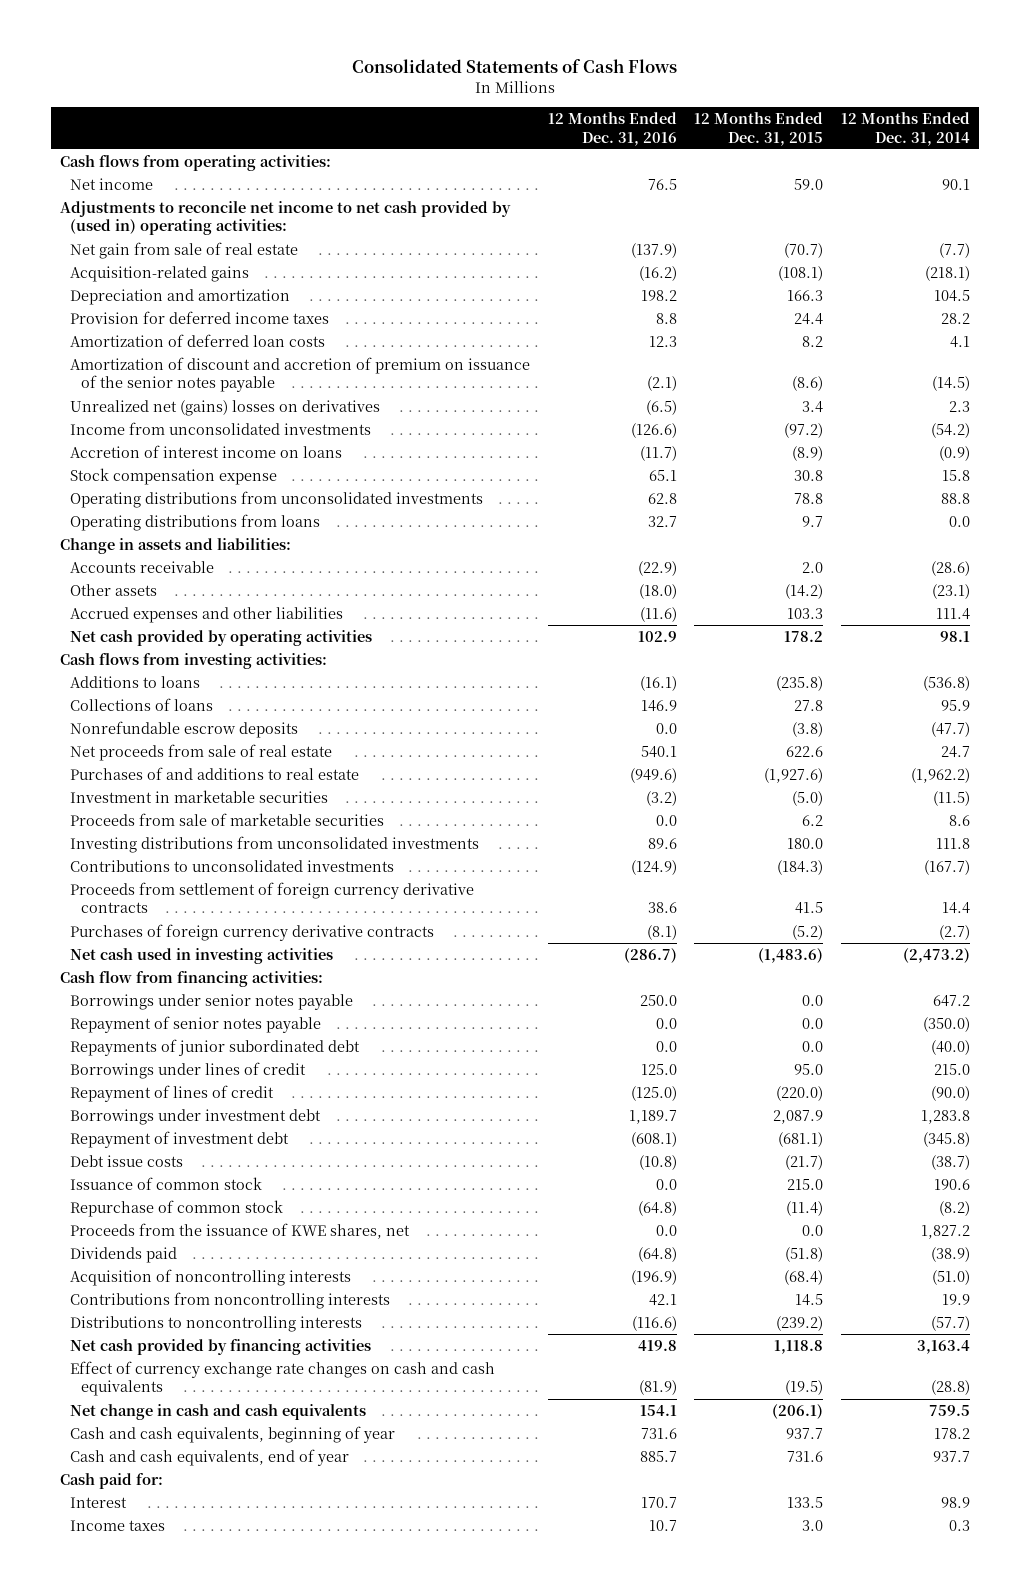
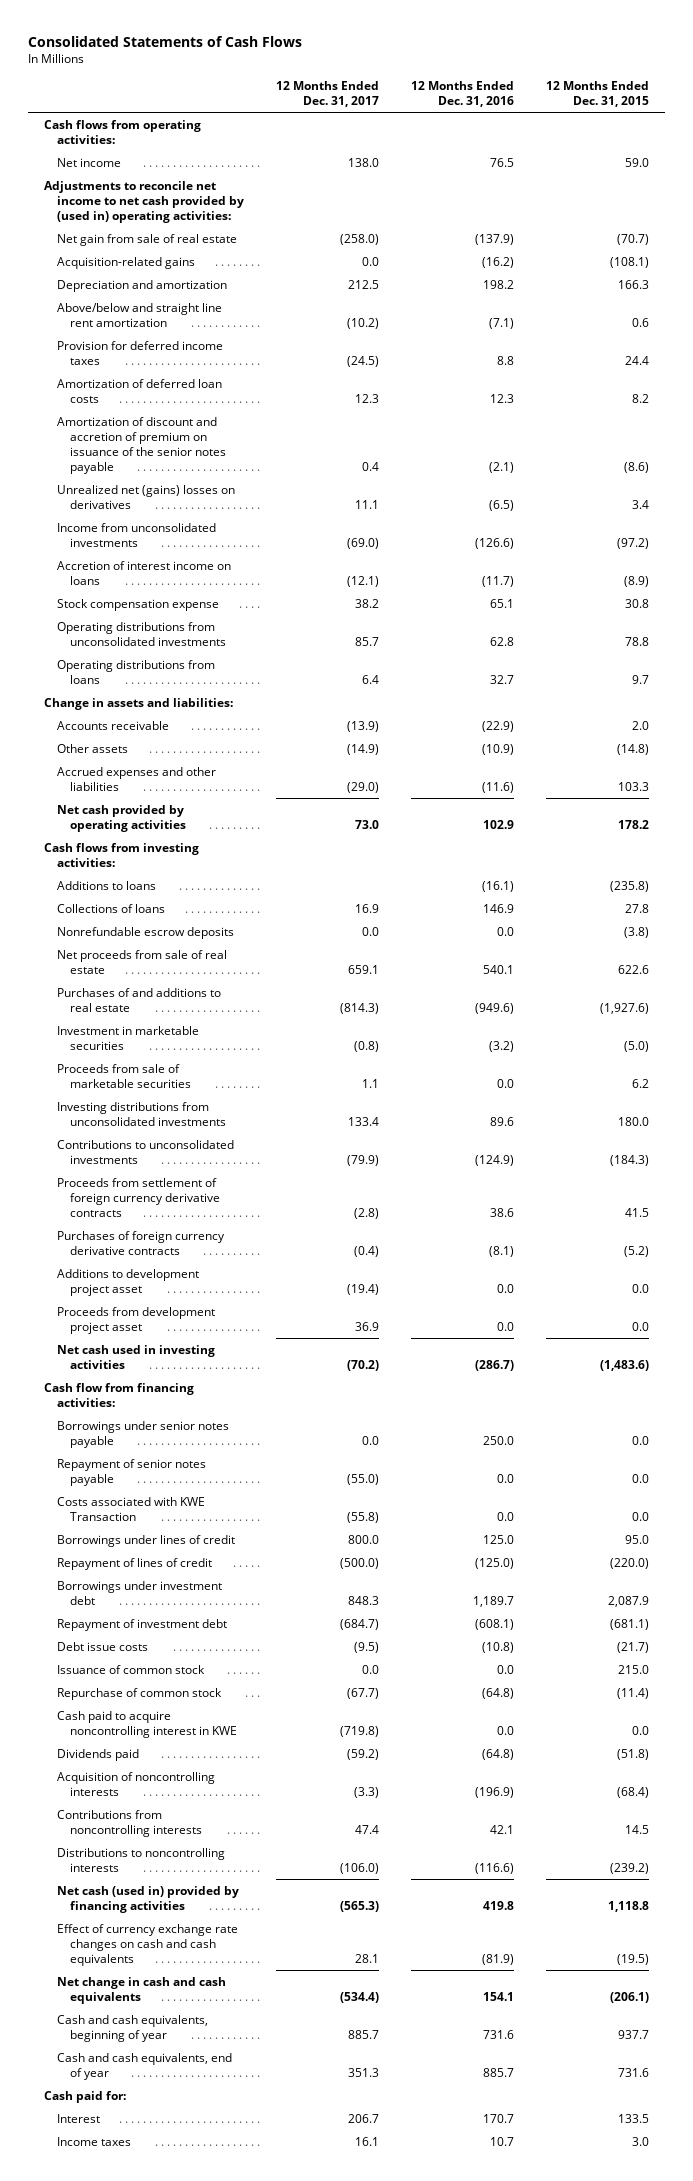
[840,112,970,146] 12 Months Ended Dec. 31, 2014 -> none
none -> [276,81,380,108] 12 Months Ended Dec. 31, 2017
none -> [57,302,223,327] Above/below and straight line rent amortization
[638,583,677,599] (18.0) -> [482,743,515,755] (10.9)
[785,583,824,599] (14.2) -> [617,743,650,755] (14.8)
none -> [57,1268,200,1296] Additions to development project asset
none -> [57,1306,216,1334] Proceeds from development project asset
[70,1038,361,1056] Repayments of junior subordinated debt -> none
none -> [57,1496,206,1521] Costs associated with KWE Transaction
[70,1222,411,1239] Proceeds from the issuance of KWE shares, net -> none
none -> [57,1710,238,1738] Cash paid to acquire noncontrolling interest in KWE
[70,1338,372,1355] Net cash provided by financing activities -> [57,1885,240,1913] Net cash (used in) provided by financing activities

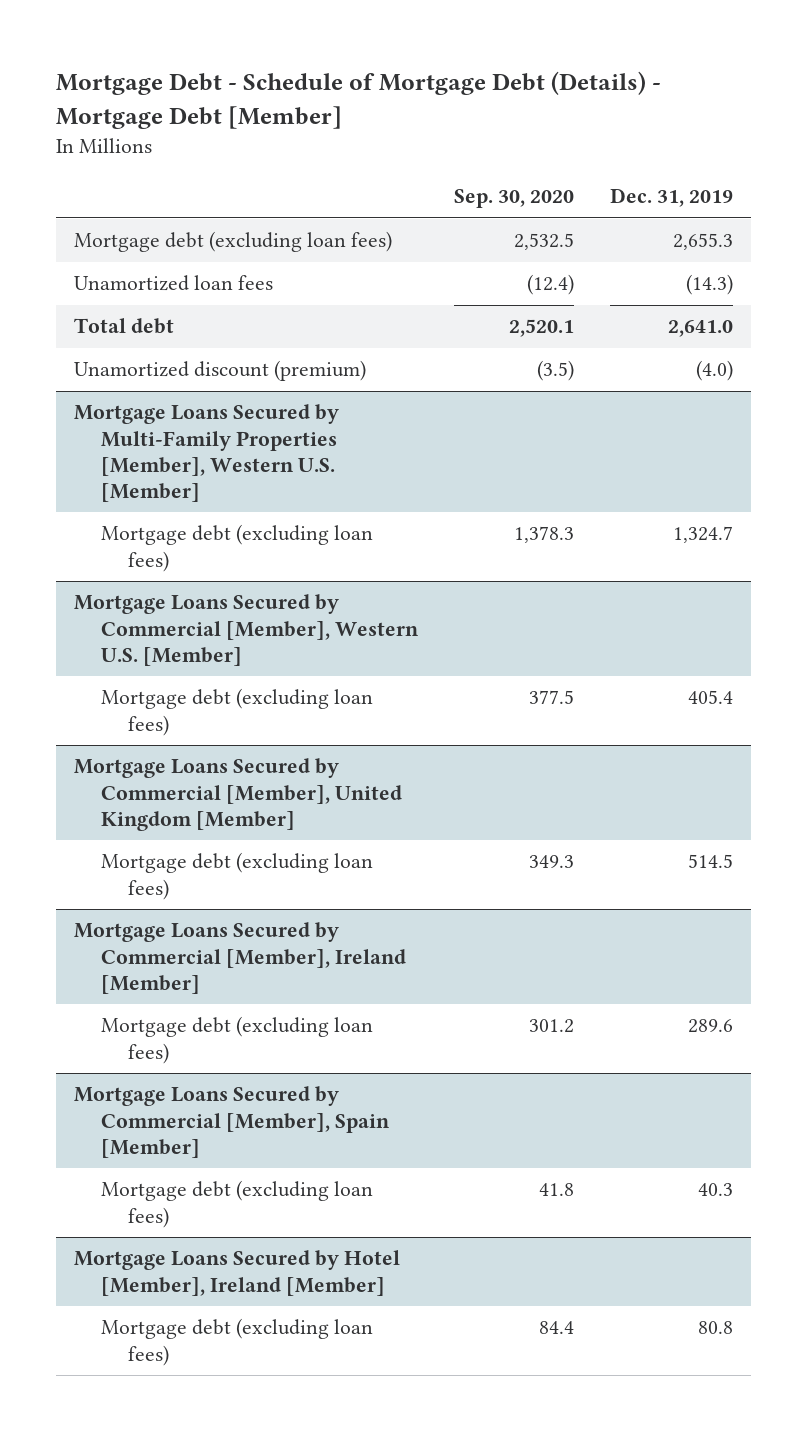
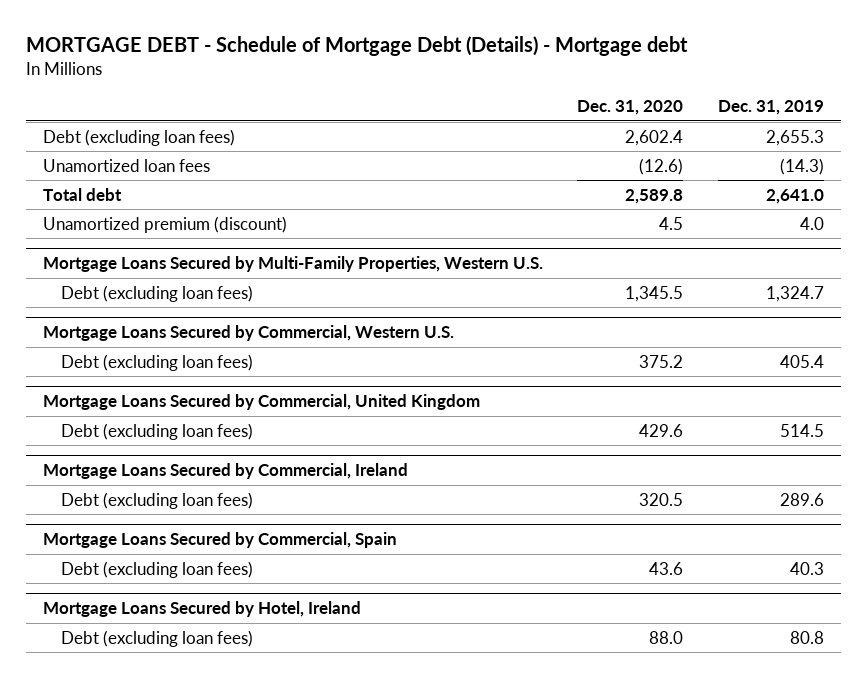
[56,70,662,129] Mortgage Debt - Schedule of Mortgage Debt (Details) - Mortgage Debt [Member] -> [25,35,688,56] MORTGAGE DEBT - Schedule of Mortgage Debt (Details) - Mortgage debt
[453,189,574,209] Sep. 30, 2020 -> none
none -> [577,100,684,116] Dec. 31, 2020
[74,231,393,253] Mortgage debt (excluding loan fees) -> [42,128,235,146] Debt (excluding loan fees)
[74,360,367,382] Unamortized discount (premium) -> [42,215,287,233] Unamortized premium (discount)
[695,360,733,382] (4.0) -> [799,216,824,230] 4.0
[74,404,340,502] Mortgage Loans Secured by Multi-Family Properties [Member], Western U.S. [Member] -> [42,256,543,273] Mortgage Loans Secured by Multi-Family Properties, Western U.S.
[100,524,373,572] Mortgage debt (excluding loan fees) -> [60,284,253,302] Debt (excluding loan fees)
[74,594,419,666] Mortgage Loans Secured by Commercial [Member], Western U.S. [Member] -> [42,325,454,342] Mortgage Loans Secured by Commercial, Western U.S.
[100,688,373,736] Mortgage debt (excluding loan fees) -> [60,353,253,371] Debt (excluding loan fees)
[74,758,402,831] Mortgage Loans Secured by Commercial [Member], United Kingdom [Member] -> [42,394,480,411] Mortgage Loans Secured by Commercial, United Kingdom
[100,852,373,900] Mortgage debt (excluding loan fees) -> [60,422,253,440] Debt (excluding loan fees)
[74,922,406,994] Mortgage Loans Secured by Commercial [Member], Ireland [Member] -> [42,463,408,480] Mortgage Loans Secured by Commercial, Ireland
[100,1016,373,1064] Mortgage debt (excluding loan fees) -> [60,491,253,509] Debt (excluding loan fees)
[74,1086,390,1158] Mortgage Loans Secured by Commercial [Member], Spain [Member] -> [42,532,397,549] Mortgage Loans Secured by Commercial, Spain
[100,1180,373,1228] Mortgage debt (excluding loan fees) -> [60,560,253,578] Debt (excluding loan fees)
[74,1250,401,1296] Mortgage Loans Secured by Hotel [Member], Ireland [Member] -> [42,601,361,618] Mortgage Loans Secured by Hotel, Ireland
[100,1318,373,1366] Mortgage debt (excluding loan fees) -> [60,629,253,647] Debt (excluding loan fees)

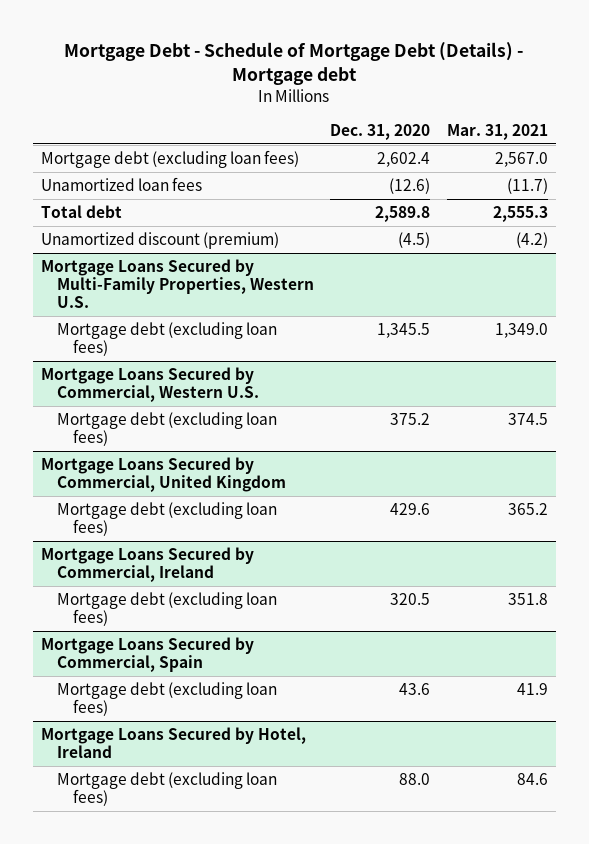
[25,35,688,56] MORTGAGE DEBT - Schedule of Mortgage Debt (Details) - Mortgage debt -> [64,41,524,85] Mortgage Debt - Schedule of Mortgage Debt (Details) - Mortgage debt
[717,100,824,116] Dec. 31, 2019 -> none
none -> [446,124,548,141] Mar. 31, 2021
[42,128,235,146] Debt (excluding loan fees) -> [41,150,300,169] Mortgage debt (excluding loan fees)
[42,215,287,233] Unamortized premium (discount) -> [41,232,280,250] Unamortized discount (premium)
[659,216,684,230] 4.5 -> [398,232,431,249] (4.5)
[60,284,253,302] Debt (excluding loan fees) -> [57,322,278,357] Mortgage debt (excluding loan fees)
[60,353,253,371] Debt (excluding loan fees) -> [57,412,278,447] Mortgage debt (excluding loan fees)
[60,422,253,440] Debt (excluding loan fees) -> [57,502,278,537] Mortgage debt (excluding loan fees)
[60,491,253,509] Debt (excluding loan fees) -> [57,592,278,627] Mortgage debt (excluding loan fees)
[60,560,253,578] Debt (excluding loan fees) -> [57,682,278,717] Mortgage debt (excluding loan fees)
[60,629,253,647] Debt (excluding loan fees) -> [57,772,278,807] Mortgage debt (excluding loan fees)

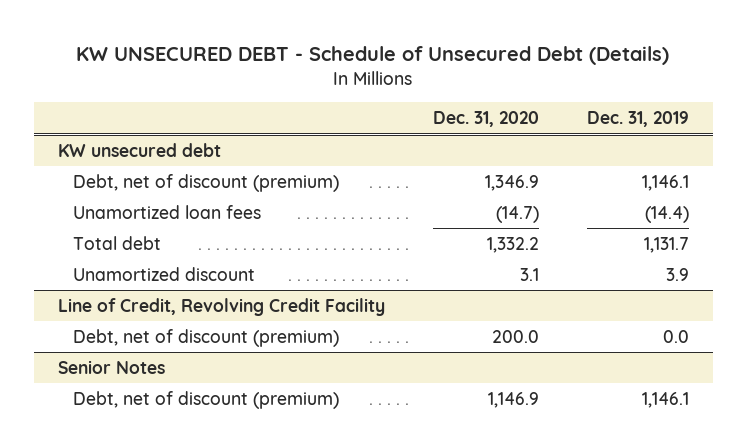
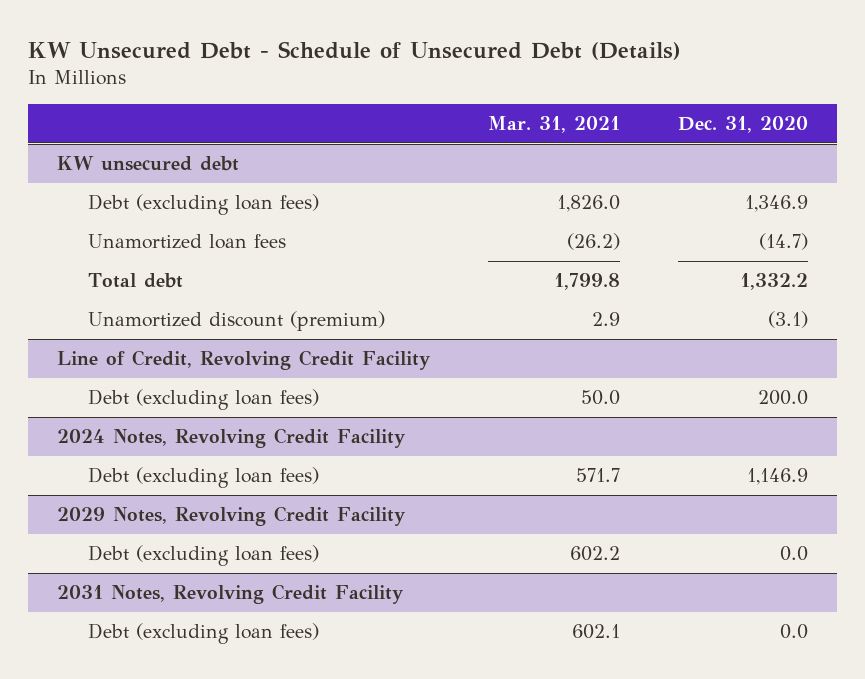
[76,45,670,65] KW UNSECURED DEBT - Schedule of Unsecured Debt (Details) -> [27,41,681,61] KW Unsecured Debt - Schedule of Unsecured Debt (Details)
[586,111,689,128] Dec. 31, 2019 -> none
none -> [487,116,620,134] Mar. 31, 2021
[72,173,339,192] Debt, net of discount (premium) -> [87,194,319,216] Debt (excluding loan fees)
[72,266,255,281] Unamortized discount -> [87,311,385,332] Unamortized discount (premium)
[519,267,539,281] 3.1 -> [768,311,809,329] (3.1)
[57,359,165,374] Senior Notes -> none
[72,328,339,347] Debt, net of discount (premium) -> [87,389,319,411] Debt (excluding loan fees)
none -> [56,428,406,449] 2024 Notes, Revolving Credit Facility
[72,390,339,409] Debt, net of discount (premium) -> [87,467,319,489] Debt (excluding loan fees)
none -> [56,506,406,527] 2029 Notes, Revolving Credit Facility
none -> [87,545,319,567] Debt (excluding loan fees)
none -> [56,584,404,605] 2031 Notes, Revolving Credit Facility
none -> [87,623,319,645] Debt (excluding loan fees)

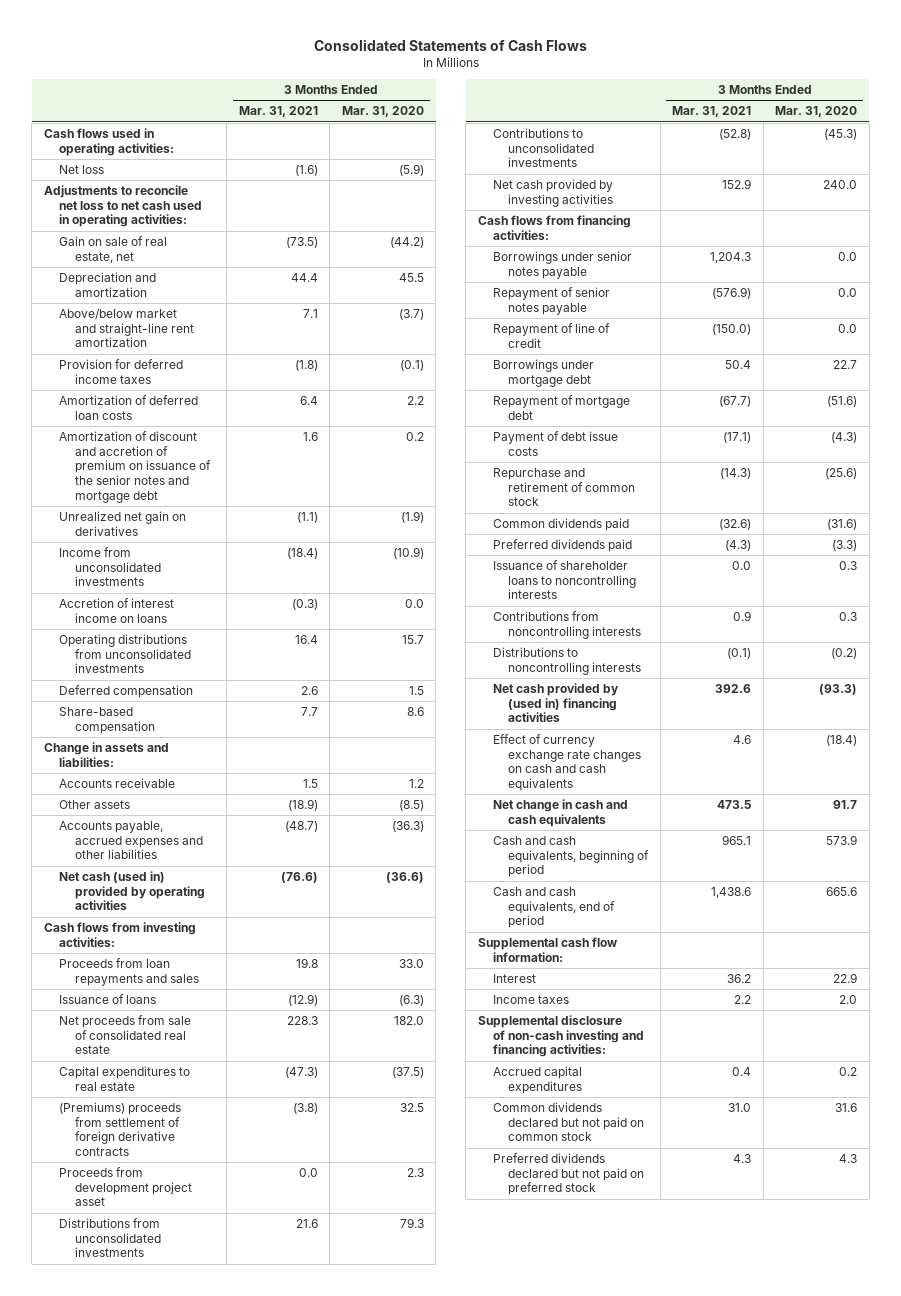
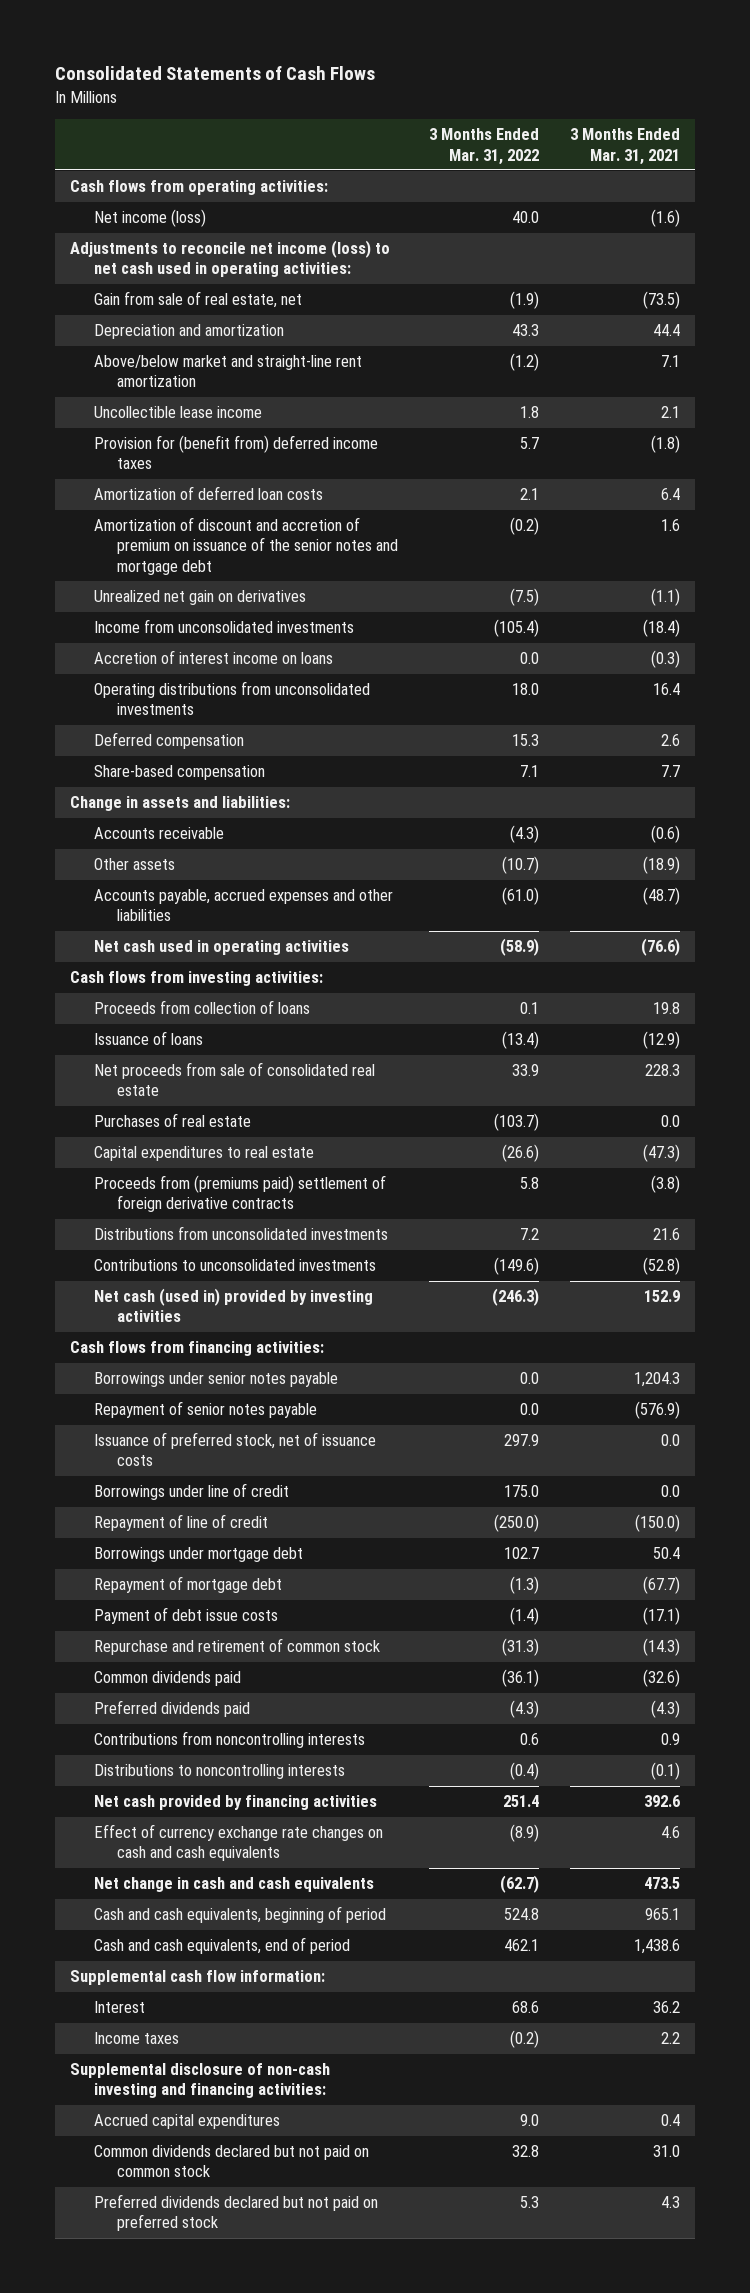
[341,106,424,118] Mar. 31, 2020 -> none
none -> [428,128,539,165] 3 Months Ended Mar. 31, 2022
[43,127,175,156] Cash flows used in operating activities: -> [70,180,329,196] Cash flows from operating activities:
[59,164,105,174] Net loss -> [93,209,206,228] Net income (loss)
[43,184,203,228] Adjustments to reconcile net loss to net cash used in operating activities: -> [70,240,391,278] Adjustments to reconcile net income (loss) to net cash used in operating activities:
[59,235,168,263] Gain on sale of real estate, net -> [93,291,302,309] Gain from sale of real estate, net
none -> [93,406,262,419] Uncollectible lease income
[59,358,184,384] Provision for deferred income taxes -> [93,435,378,470] Provision for (benefit from) deferred income taxes
[302,778,318,788] 1.5 -> [650,825,680,844] (0.6)
[59,870,205,911] Net cash (used in) provided by operating activities -> [93,940,349,956] Net cash used in operating activities
[59,957,199,986] Proceeds from loan repayments and sales -> [93,1000,310,1015] Proceeds from collection of loans
none -> [93,1113,251,1128] Purchases of real estate
[59,1166,192,1207] Proceeds from development project asset -> none
[59,1101,182,1157] (Premiums) proceeds from settlement of foreign derivative contracts -> [93,1175,386,1213] Proceeds from (premiums paid) settlement of foreign derivative contracts
[493,178,614,207] Net cash provided by investing activities -> [93,1288,373,1323] Net cash (used in) provided by investing activities
none -> [93,1432,376,1467] Issuance of preferred stock, net of issuance costs
none -> [93,1483,289,1501] Borrowings under line of credit
[493,559,637,600] Issuance of shareholder loans to noncontrolling interests -> none
[493,682,620,723] Net cash provided by (used in) financing activities -> [93,1795,377,1811] Net cash provided by financing activities

